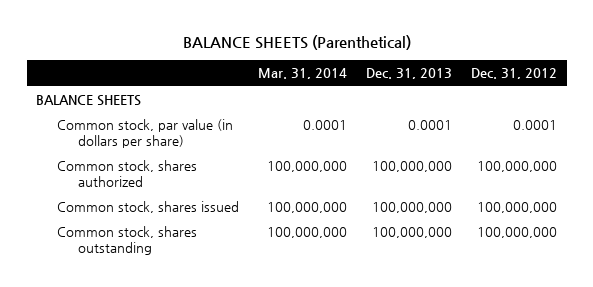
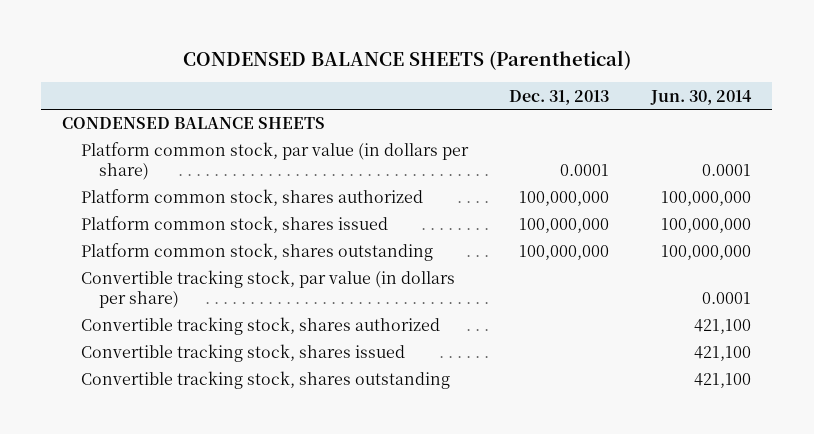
[182,35,411,51] BALANCE SHEETS (Parenthetical) -> [182,50,631,71] CONDENSED BALANCE SHEETS (Parenthetical)
[258,68,348,80] Mar. 31, 2014 -> none
[471,68,558,80] Dec. 31, 2012 -> none
none -> [650,89,753,105] Jun. 30, 2014
[36,95,142,107] BALANCE SHEETS -> [62,117,326,130] CONDENSED BALANCE SHEETS
[56,119,233,148] Common stock, par value (in dollars per share) -> [80,142,469,180] Platform common stock, par value (in dollars per share)
[56,160,197,187] Common stock, shares authorized -> [80,189,423,207] Platform common stock, shares authorized
[56,201,239,214] Common stock, shares issued -> [80,216,388,234] Platform common stock, shares issued
[56,226,197,255] Common stock, shares outstanding -> [80,243,433,262] Platform common stock, shares outstanding
none -> [80,270,455,308] Convertible tracking stock, par value (in dollars per share)
none -> [80,317,440,336] Convertible tracking stock, shares authorized
none -> [80,344,405,363] Convertible tracking stock, shares issued
none -> [80,371,450,390] Convertible tracking stock, shares outstanding

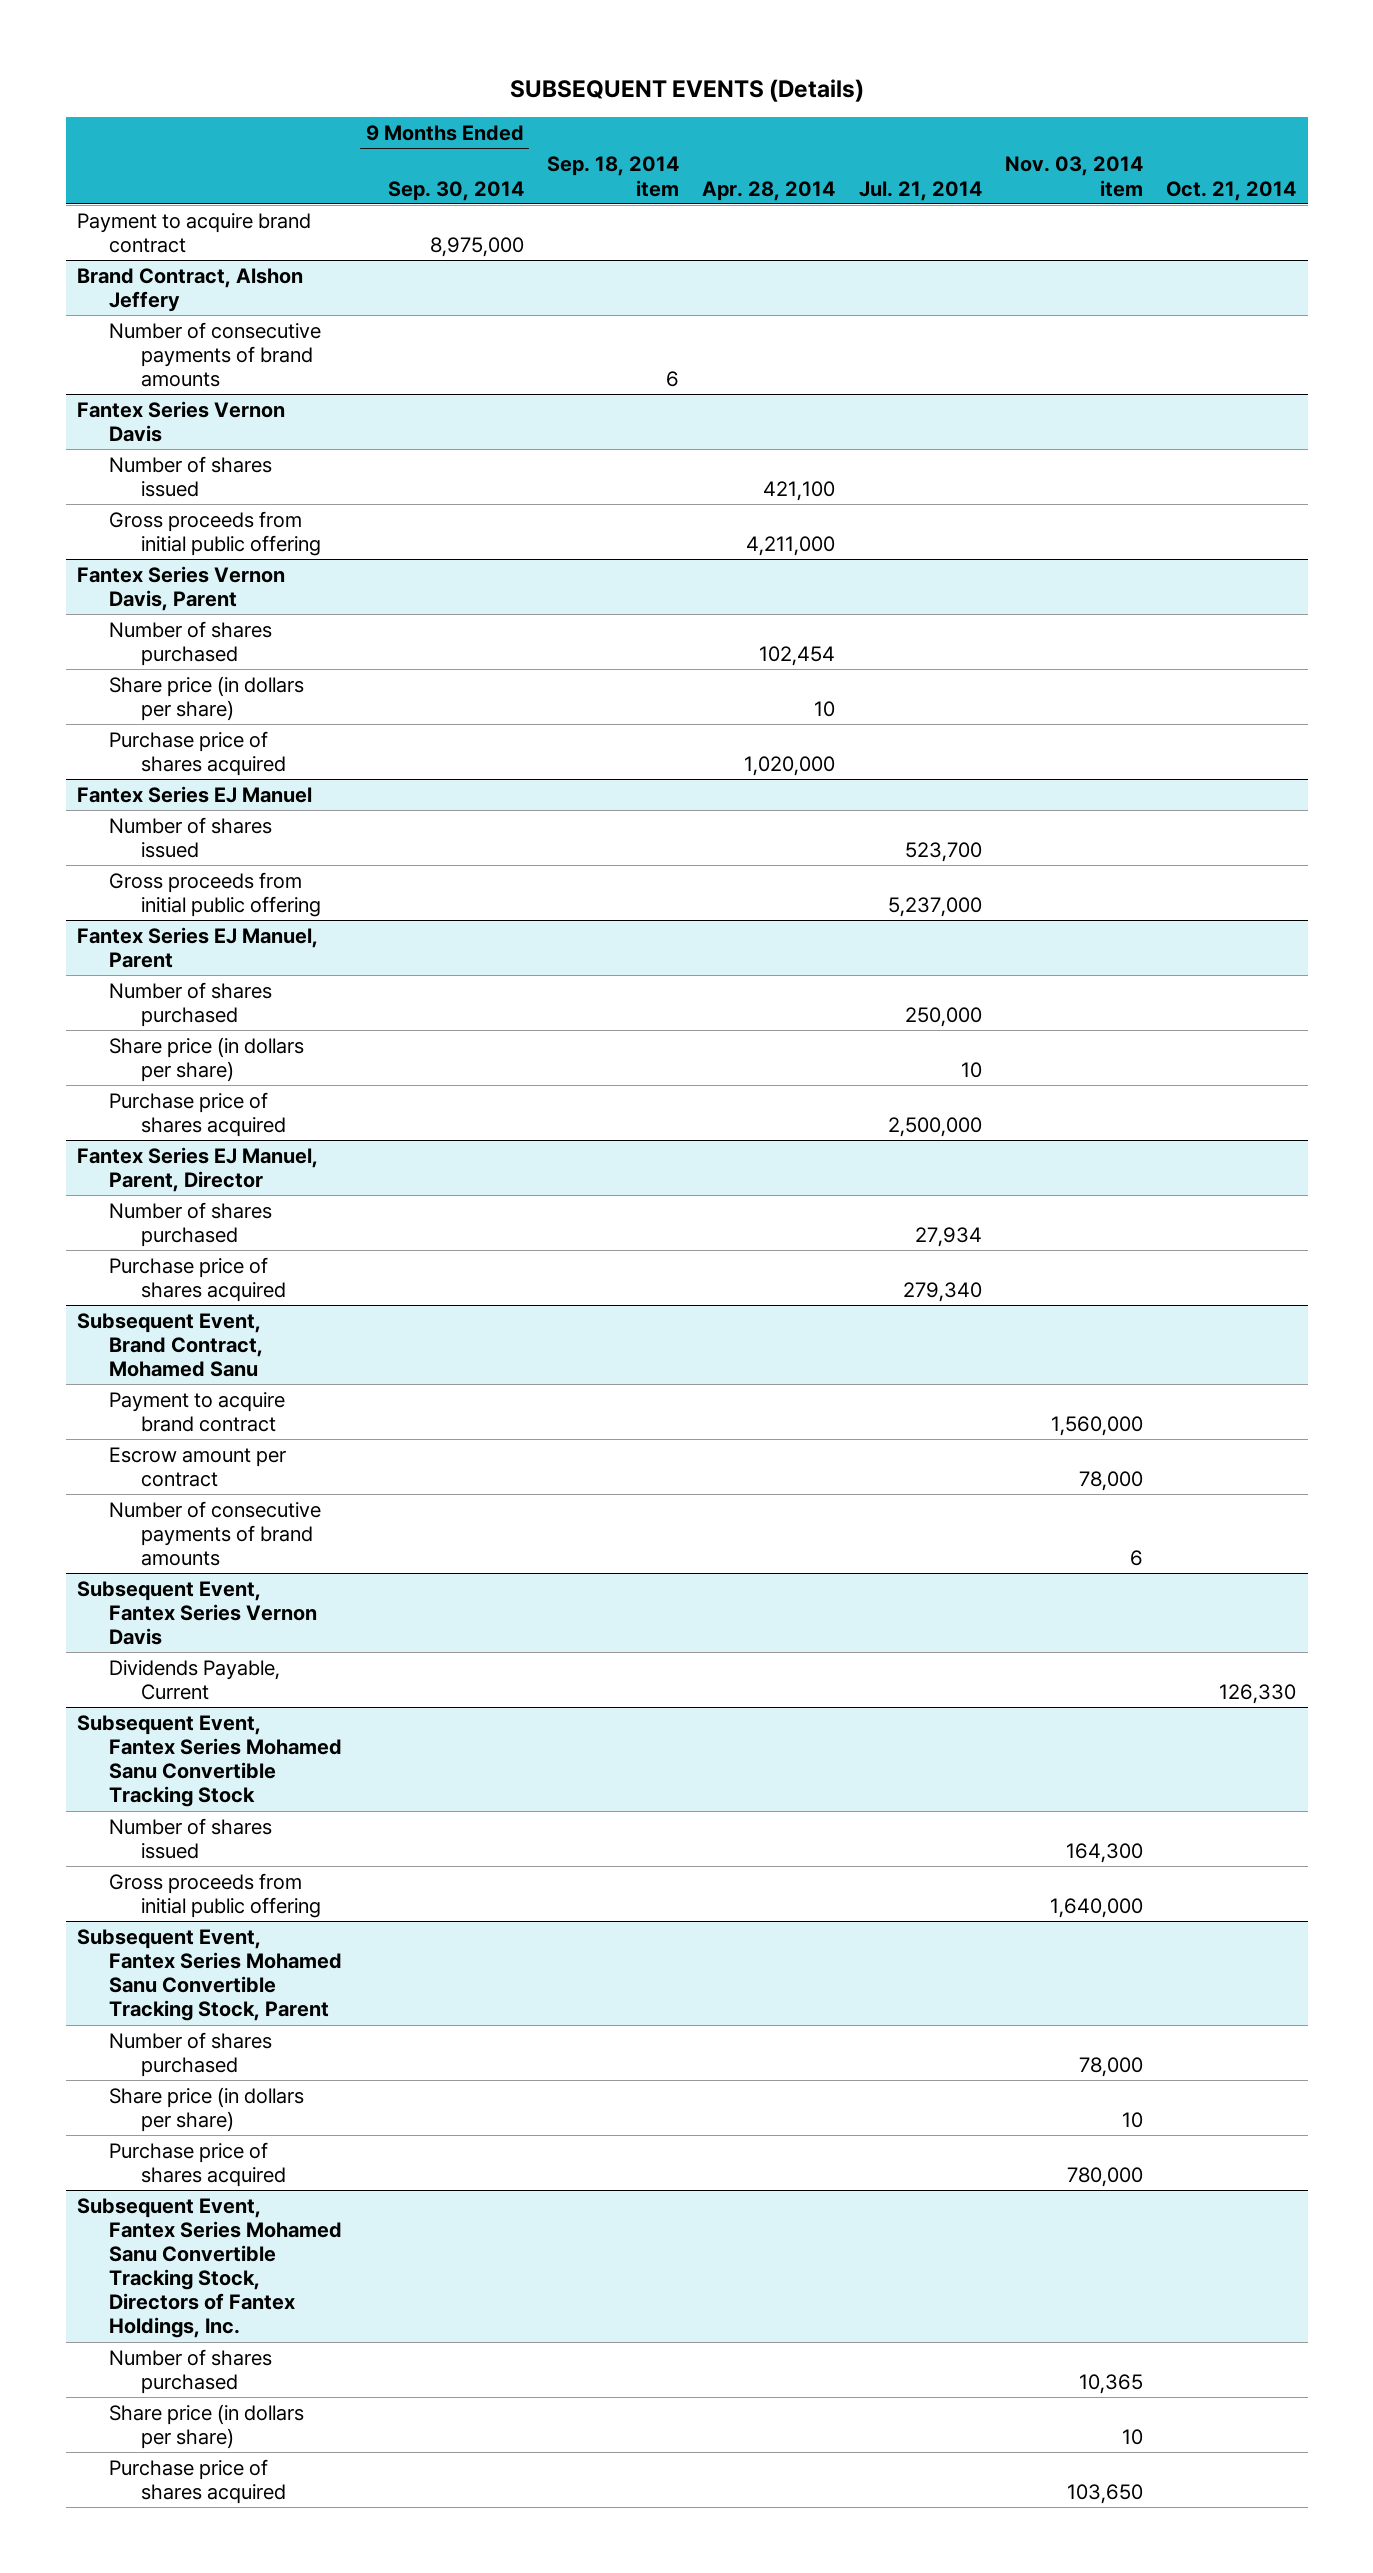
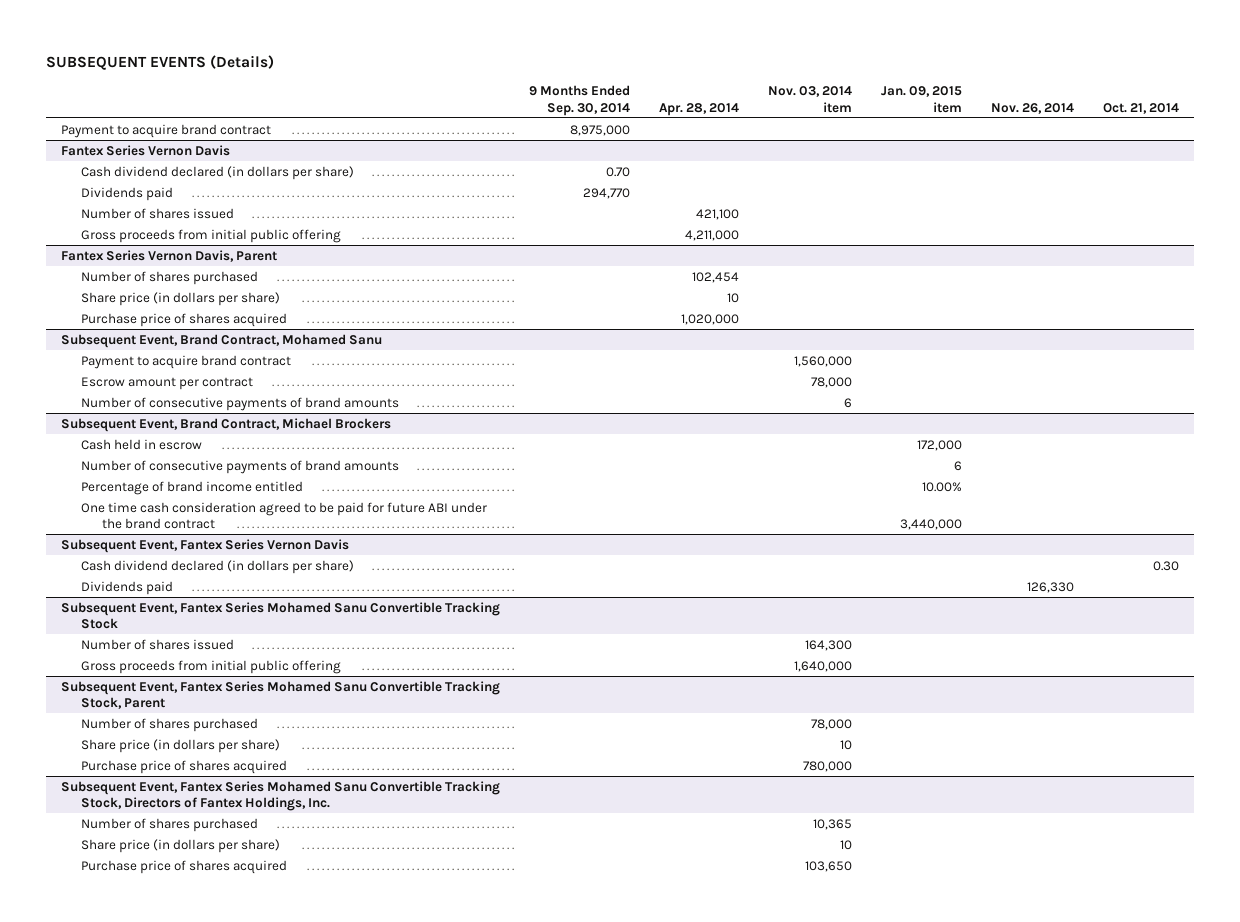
[546,156,679,197] Sep. 18, 2014 item -> none
[858,180,982,201] Jul. 21, 2014 -> none
none -> [881,86,963,113] Jan. 09, 2015 item
none -> [991,102,1075,114] Nov. 26, 2014
[77,267,304,312] Brand Contract, Alshon Jeffery -> none
[109,321,322,388] Number of consecutive payments of brand amounts -> none
none -> [81,165,355,180] Cash dividend declared (in dollars per share)
none -> [81,186,174,201] Dividends paid
[77,785,313,803] Fantex Series EJ Manuel -> none
[109,816,273,858] Number of shares issued -> none
[109,871,322,917] Gross proceeds from initial public offering -> none
[77,926,319,968] Fantex Series EJ Manuel, Parent -> none
[109,981,273,1027] Number of shares purchased -> none
[109,1036,305,1082] Share price (in dollars per share) -> none
[109,1091,287,1137] Purchase price of shares acquired -> none
[77,1146,319,1192] Fantex Series EJ Manuel, Parent, Director -> none
[109,1201,273,1247] Number of shares purchased -> none
[109,1256,287,1302] Purchase price of shares acquired -> none
none -> [60,417,391,432] Subsequent Event, Brand Contract, Michael Brockers
none -> [81,438,203,450] Cash held in escrow
none -> [81,459,400,474] Number of consecutive payments of brand amounts
none -> [81,480,304,495] Percentage of brand income entitled
none -> [81,501,488,529] One time cash consideration agreed to be paid for future ABI under the brand contract
[109,1659,281,1700] Dividends Payable, Current -> none
none -> [81,559,355,574] Cash dividend declared (in dollars per share)
none -> [81,580,174,595] Dividends paid

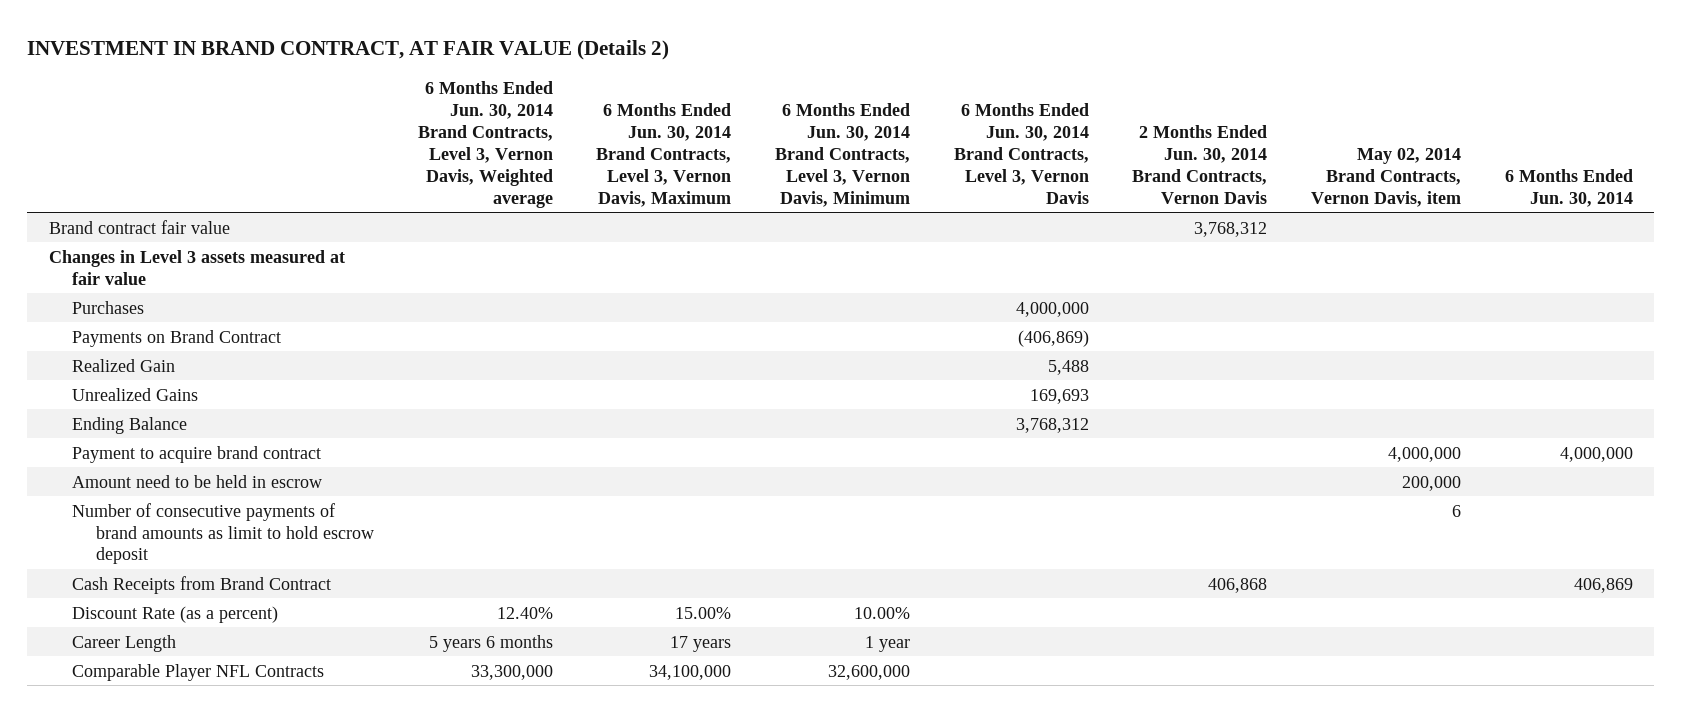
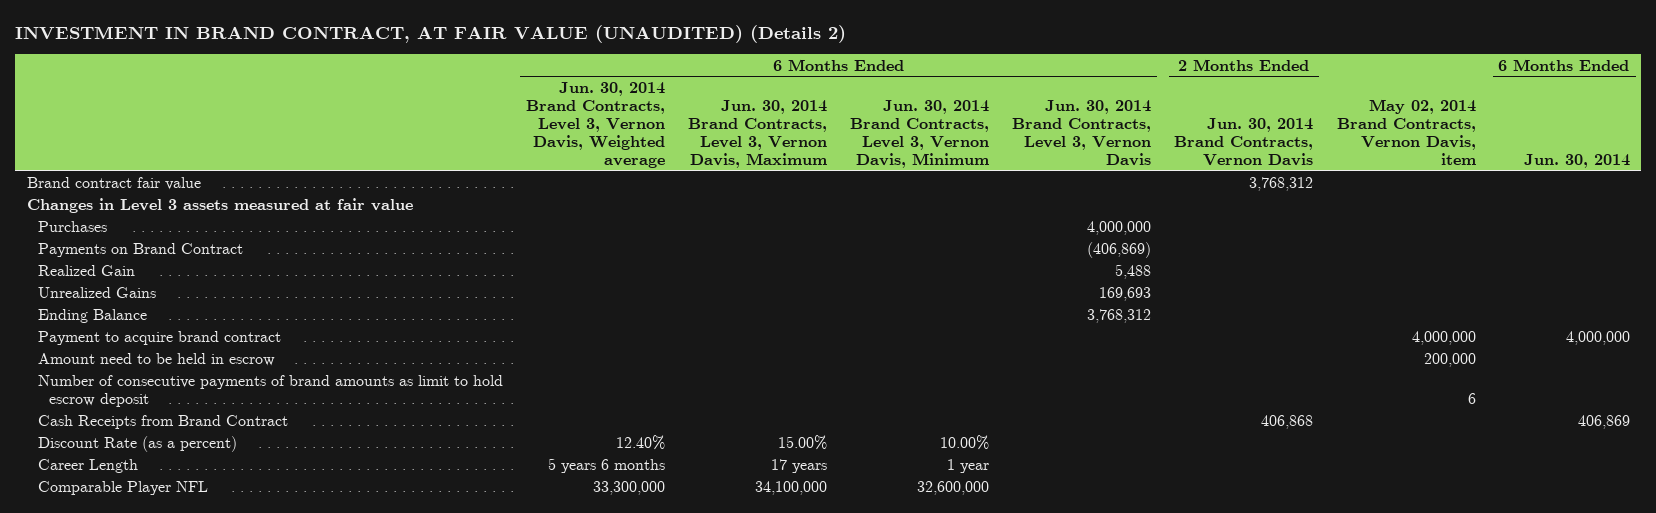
[26,39,669,60] INVESTMENT IN BRAND CONTRACT, AT FAIR VALUE (Details 2) -> [14,25,846,44] INVESTMENT IN BRAND CONTRACT, AT FAIR VALUE (UNAUDITED) (Details 2)
[72,663,325,681] Comparable Player NFL Contracts -> [37,481,208,496] Comparable Player NFL

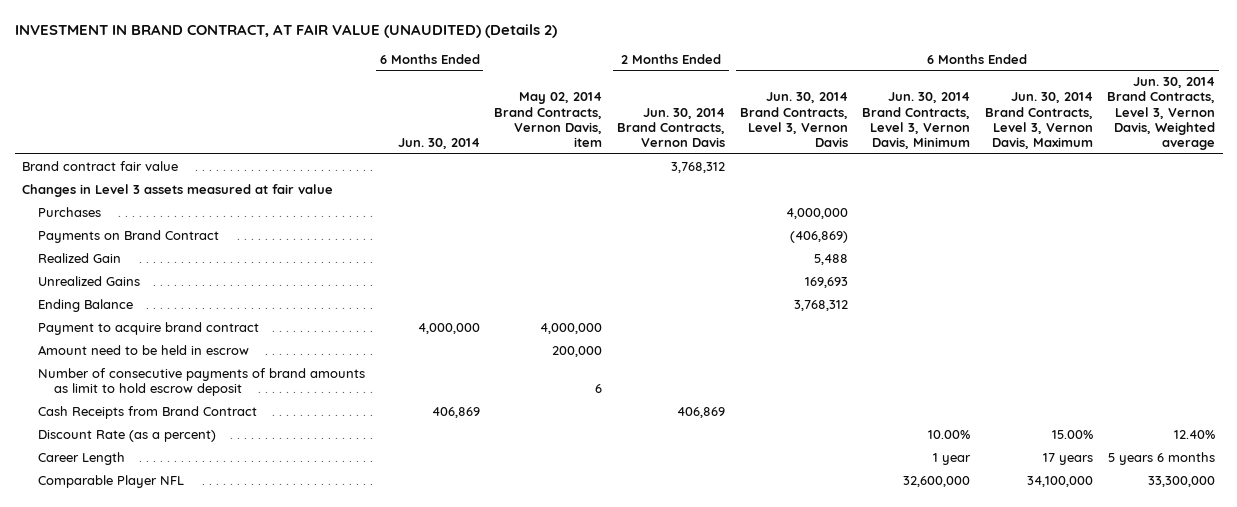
[1261,415,1314,430] 406,868 -> [676,406,725,418] 406,869

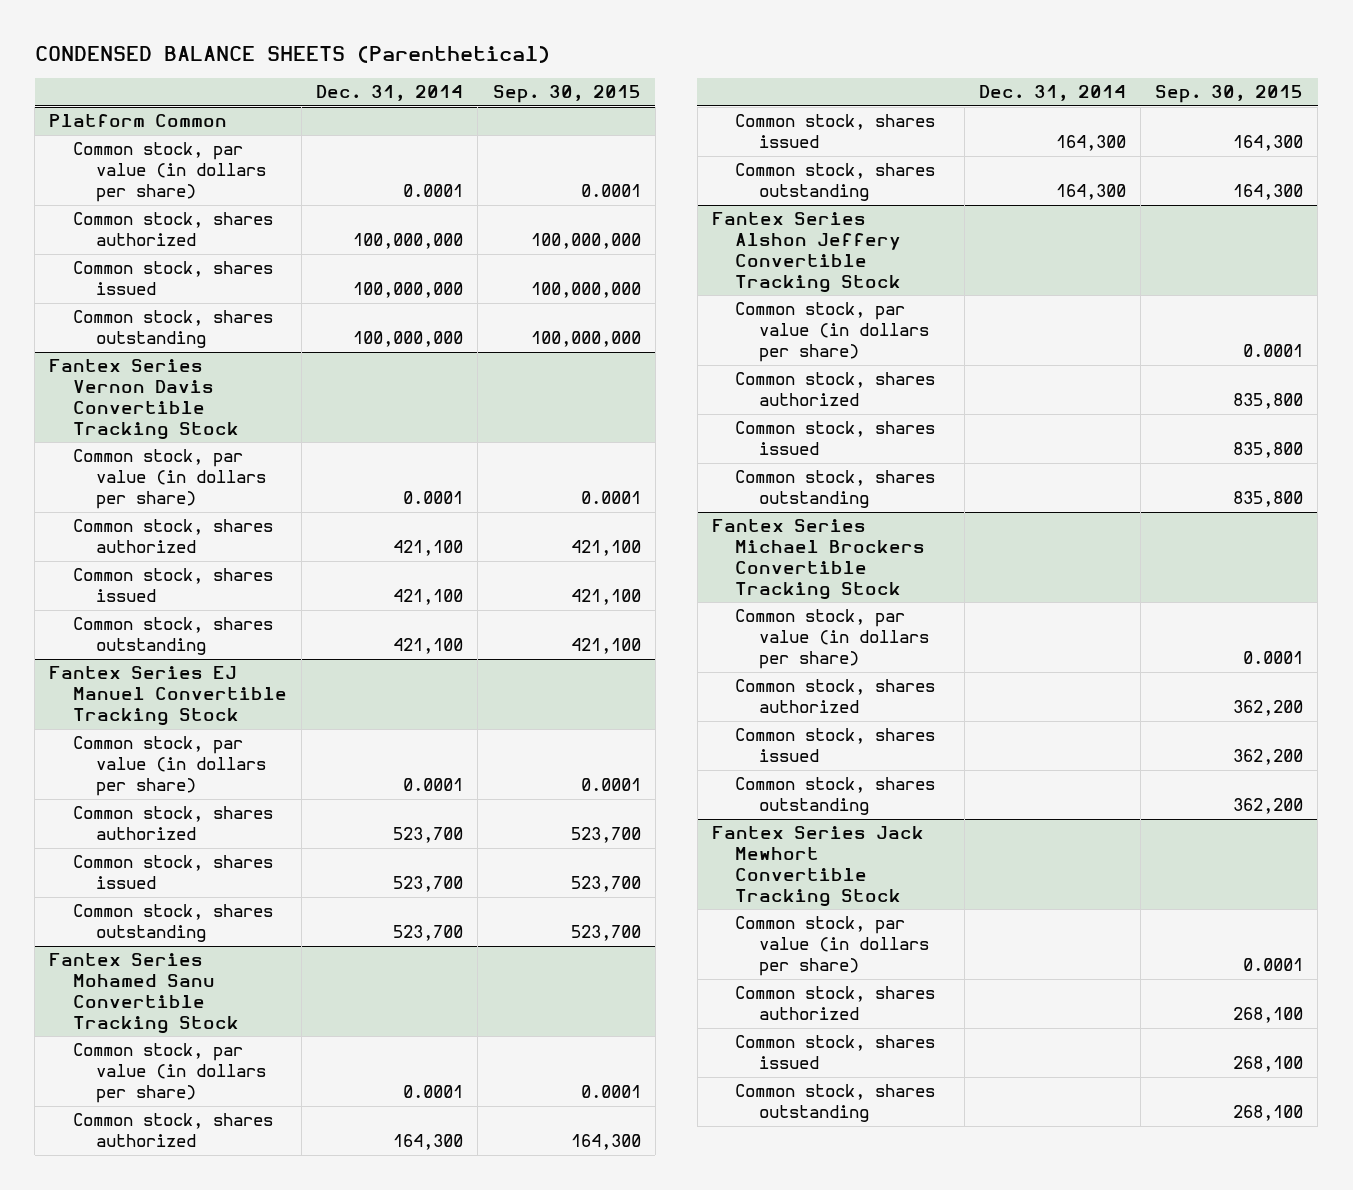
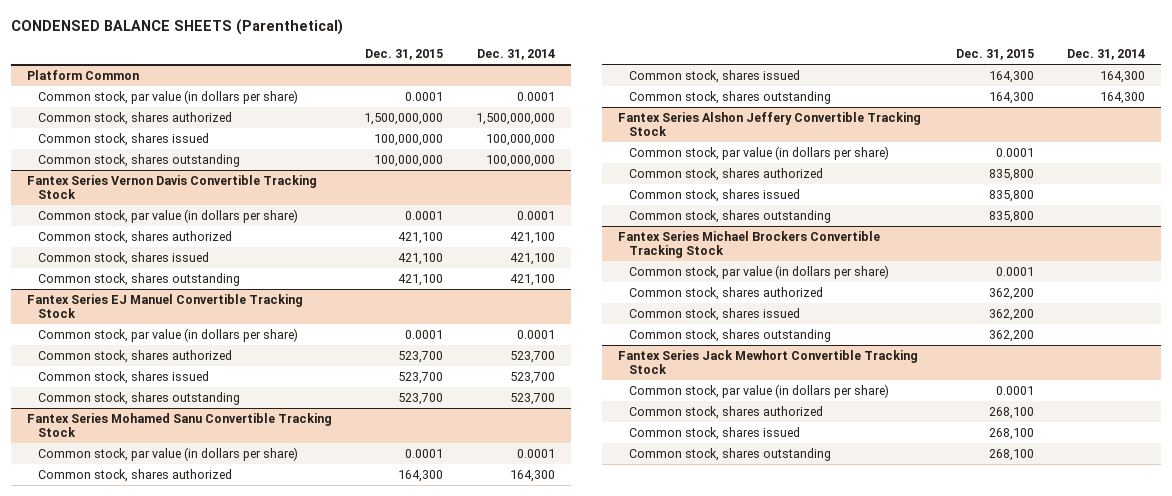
[492,85,641,104] Sep. 30, 2015 -> none
none -> [365,49,444,61] Dec. 31, 2015
[353,233,464,250] 100,000,000 -> [475,112,555,125] 1,500,000,000

